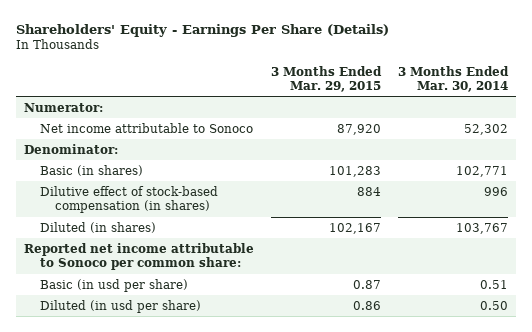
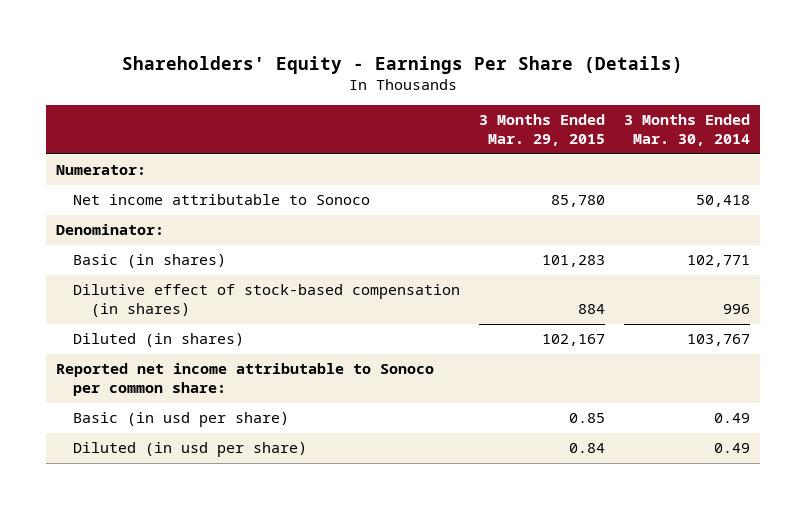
[337,123,382,135] 87,920 -> [551,195,606,208] 85,780
[463,123,508,135] 52,302 -> [696,195,751,208] 50,418
[353,279,382,289] 0.87 -> [569,413,606,424] 0.85
[479,279,508,289] 0.51 -> [714,413,751,424] 0.49
[353,300,382,310] 0.86 -> [569,443,606,454] 0.84
[479,300,508,310] 0.50 -> [714,443,751,454] 0.49

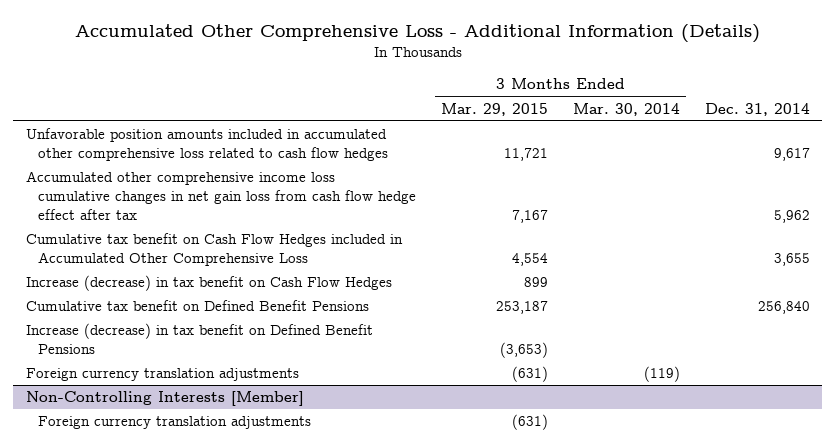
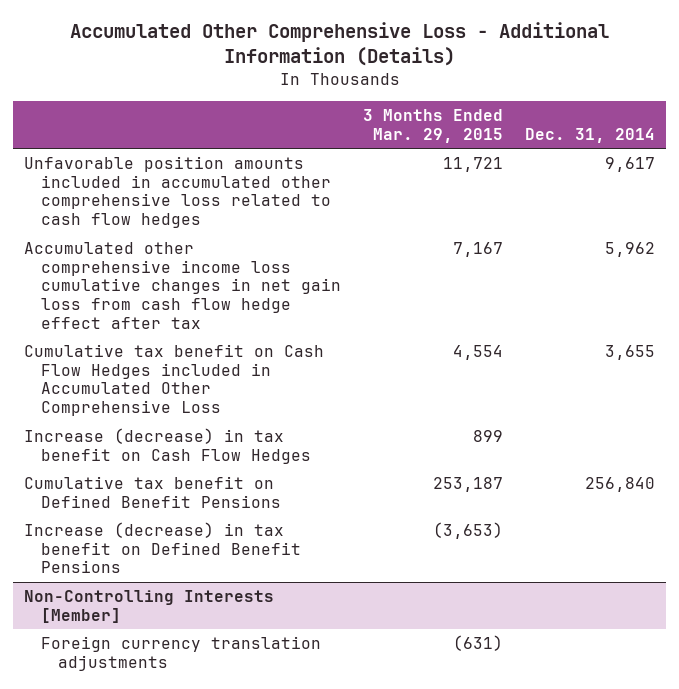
[572,102,680,116] Mar. 30, 2014 -> none
[25,368,299,382] Foreign currency translation adjustments -> none

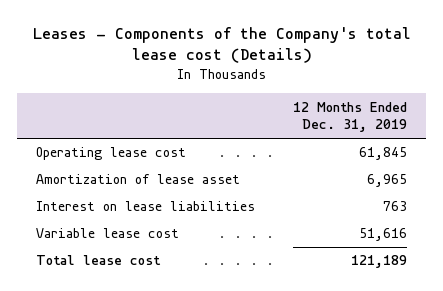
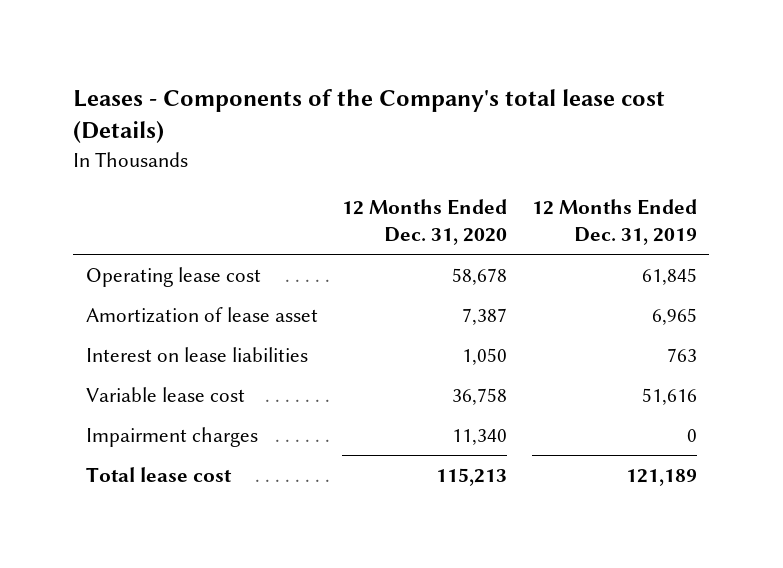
none -> [342,199,508,246] 12 Months Ended Dec. 31, 2020
none -> [85,426,258,447] Impairment charges

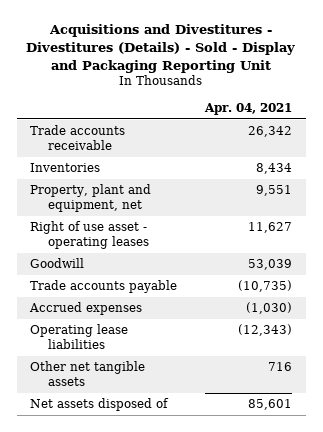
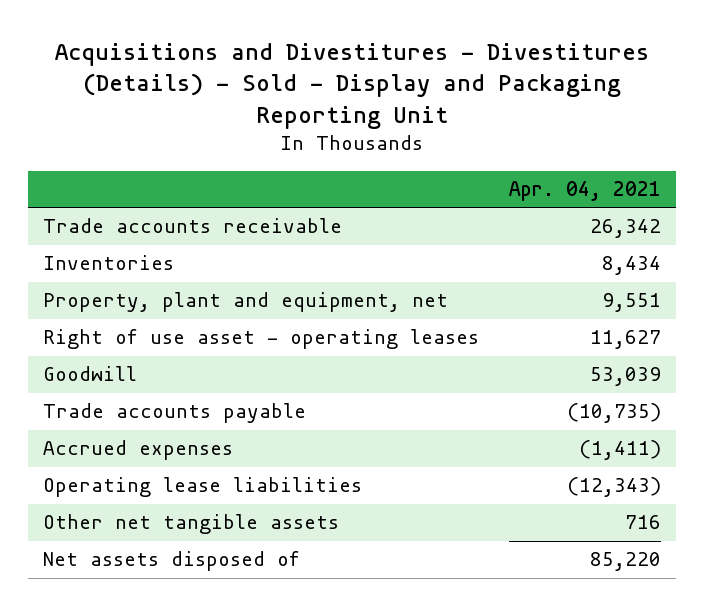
[246,302,293,315] (1,030) -> [578,440,661,461] (1,411)
[248,399,293,411] 85,601 -> [589,552,661,572] 85,220

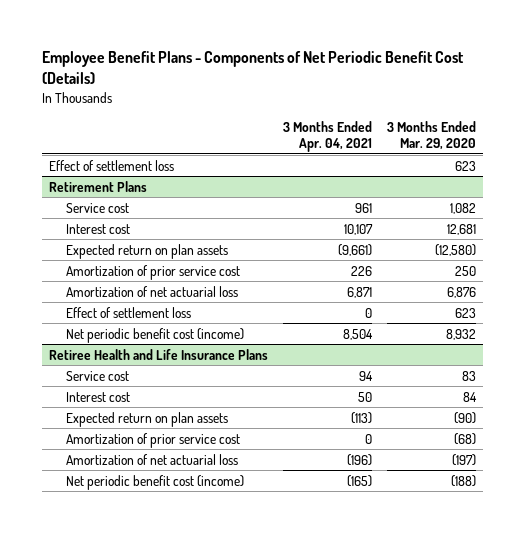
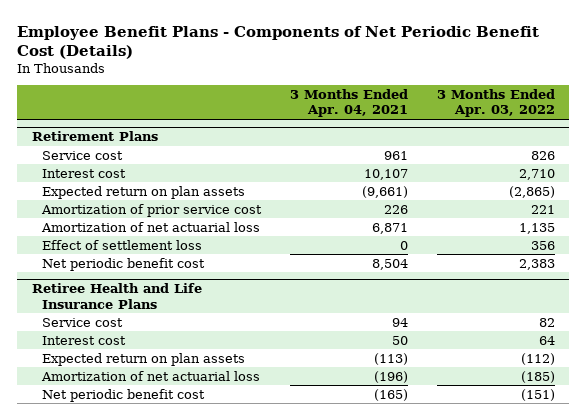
[386,120,476,150] 3 Months Ended Mar. 29, 2020 -> none
none -> [436,89,555,118] 3 Months Ended Apr. 03, 2022
[49,159,175,171] Effect of settlement loss -> none
[66,327,245,343] Net periodic benefit cost (income) -> [41,257,205,271] Net periodic benefit cost
[66,432,241,448] Amortization of prior service cost -> none
[66,474,245,490] Net periodic benefit cost (income) -> [41,388,205,402] Net periodic benefit cost

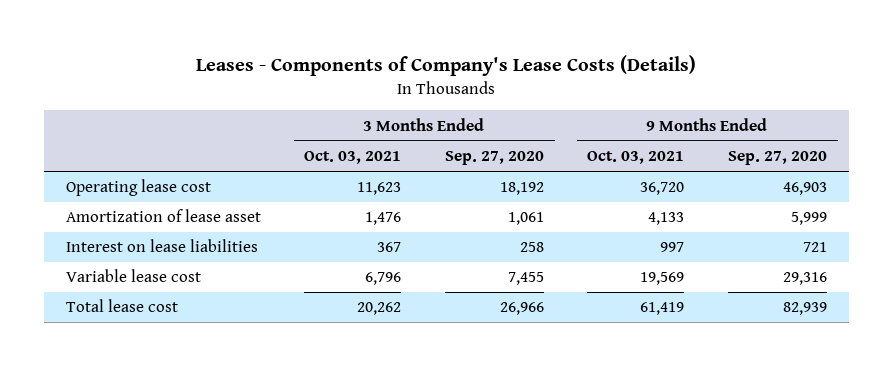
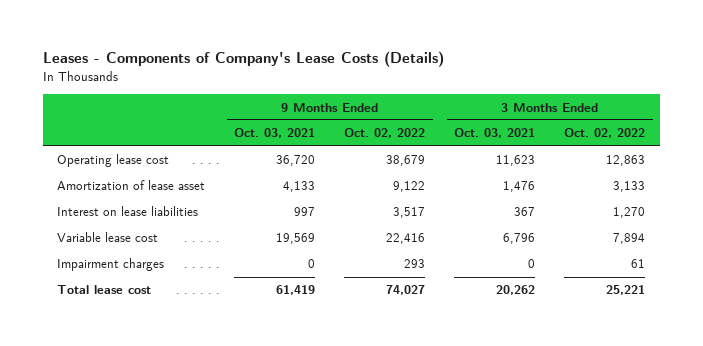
[444,151,544,166] Sep. 27, 2020 -> none
[727,151,827,166] Sep. 27, 2020 -> none
none -> [344,128,426,139] Oct. 02, 2022
none -> [564,128,646,139] Oct. 02, 2022
none -> [57,258,165,272] Impairment charges

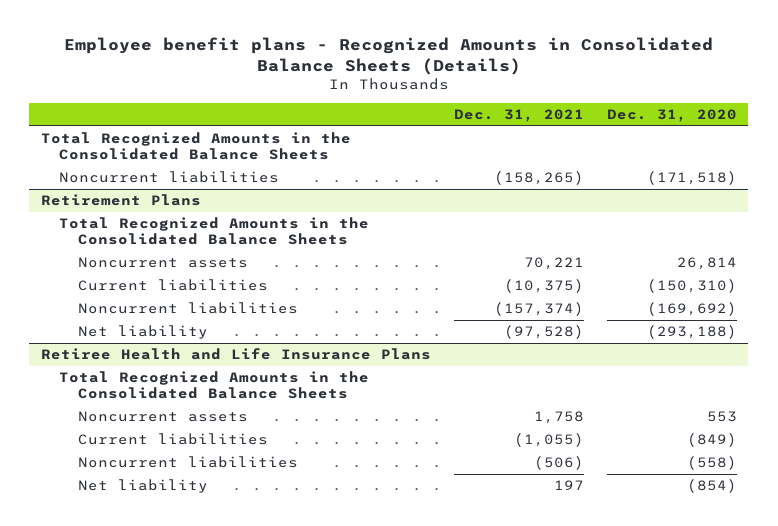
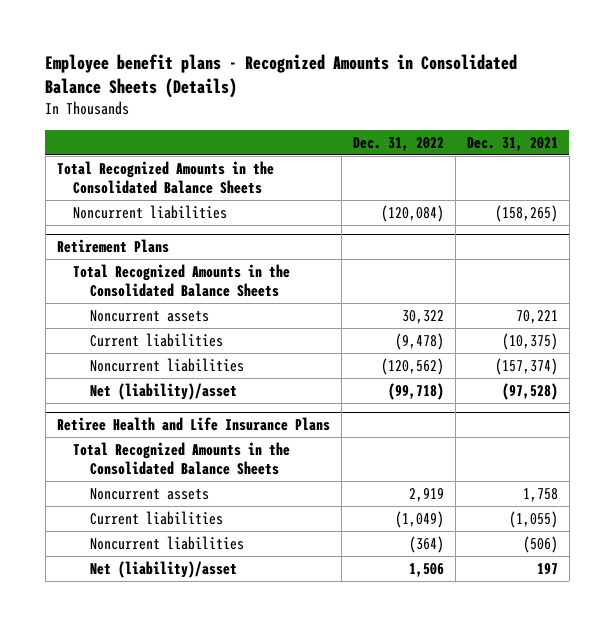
[606,108,737,122] Dec. 31, 2020 -> none
none -> [352,136,444,151] Dec. 31, 2022
[77,325,208,340] Net liability -> [89,382,237,400] Net (liability)/asset
[77,479,208,494] Net liability -> [89,560,237,578] Net (liability)/asset

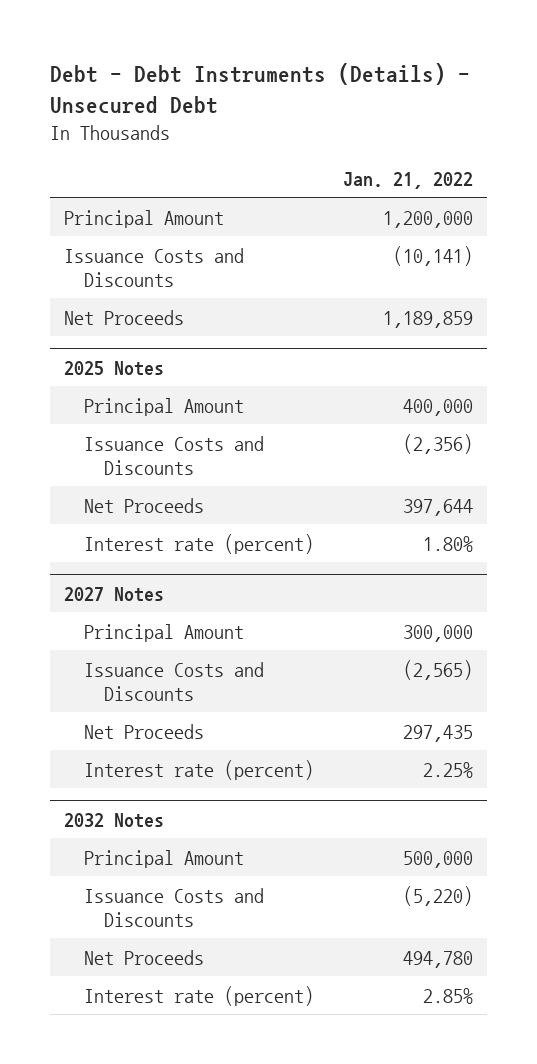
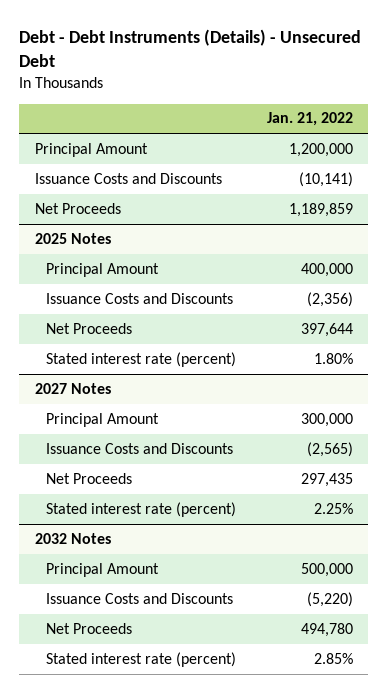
[83,533,314,554] Interest rate (percent) -> [45,351,236,367] Stated interest rate (percent)
[83,759,314,780] Interest rate (percent) -> [45,501,236,517] Stated interest rate (percent)
[83,985,314,1006] Interest rate (percent) -> [45,651,236,667] Stated interest rate (percent)

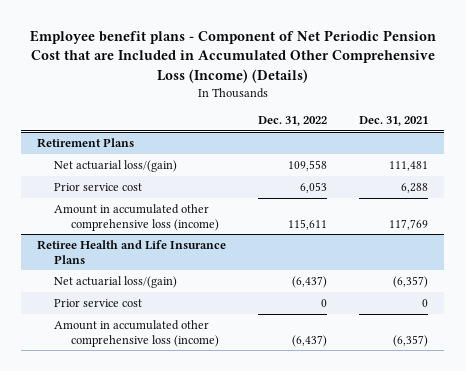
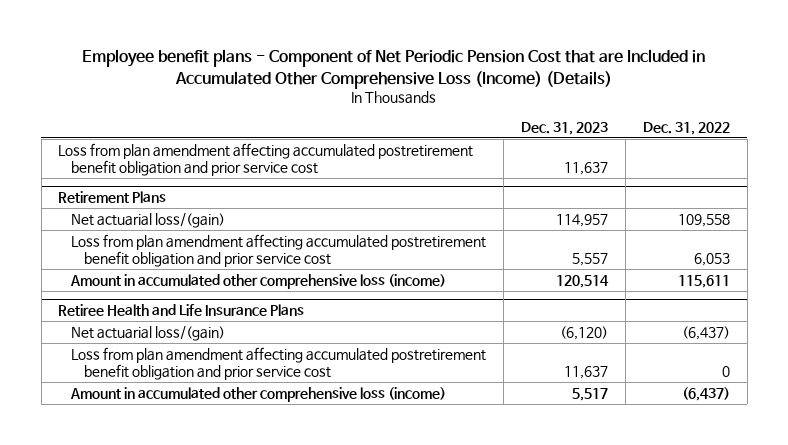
[359,115,429,126] Dec. 31, 2021 -> none
none -> [521,122,609,136] Dec. 31, 2023
none -> [58,142,474,177] Loss from plan amendment affecting accumulated postretirement benefit obligation and prior service cost
[54,182,143,191] Prior service cost -> [71,233,487,268] Loss from plan amendment affecting accumulated postretirement benefit obligation and prior service cost
[54,298,143,307] Prior service cost -> [71,346,487,381] Loss from plan amendment affecting accumulated postretirement benefit obligation and prior service cost

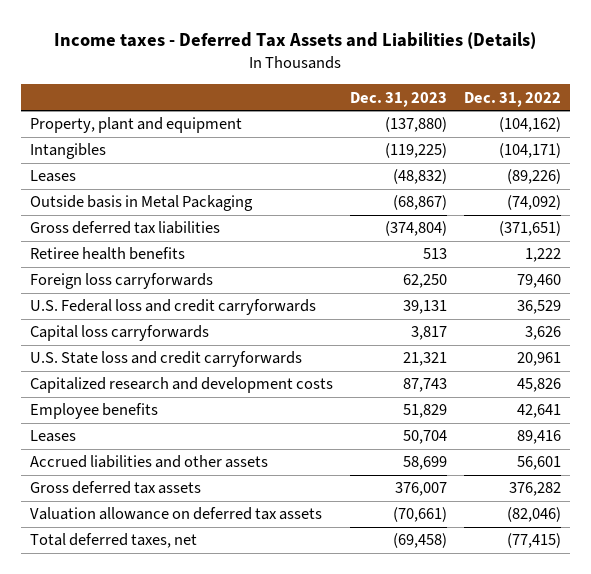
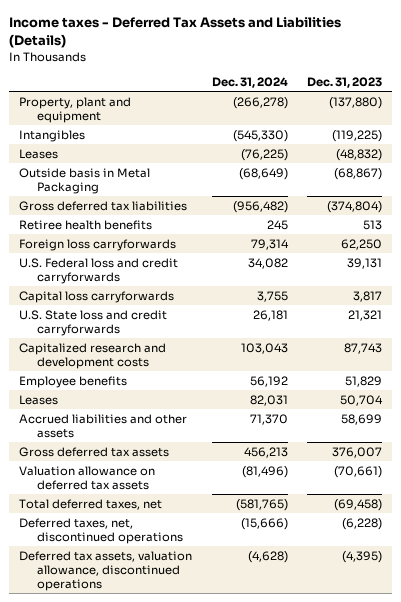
[464,91,562,107] Dec. 31, 2022 -> none
none -> [211,76,288,88] Dec. 31, 2024
none -> [19,517,183,544] Deferred taxes, net, discontinued operations
none -> [19,550,193,591] Deferred tax assets, valuation allowance, discontinued operations

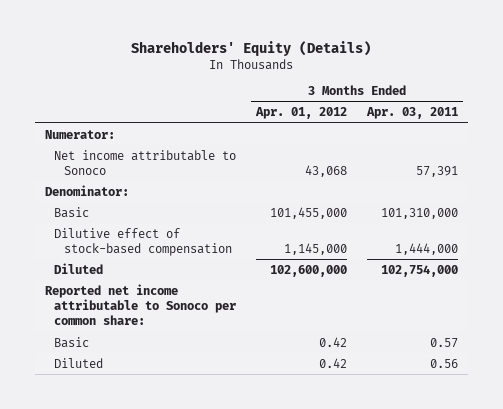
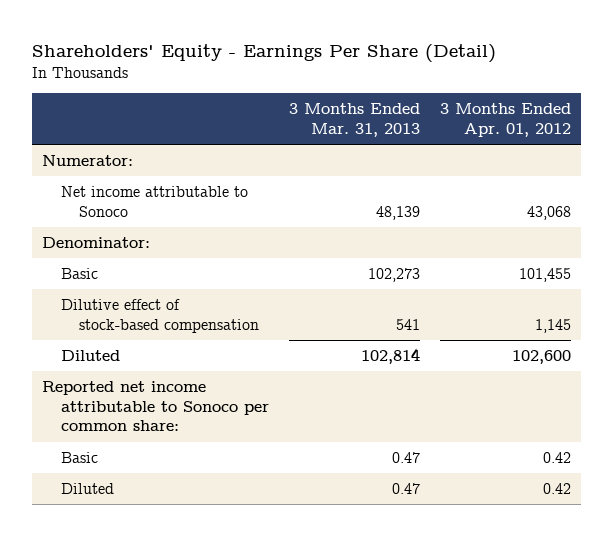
[131,40,372,56] Shareholders' Equity (Details) -> [32,43,497,63] Shareholders' Equity - Earnings Per Share (Detail)
[366,107,459,120] Apr. 03, 2011 -> none
none -> [288,103,420,138] 3 Months Ended Mar. 31, 2013
[270,206,348,219] 101,455,000 -> [518,268,571,283] 101,455
[284,242,348,255] 1,145,000 -> [534,318,571,333] 1,145
[270,264,348,277] 102,600,000 -> [511,350,571,365] 102,600

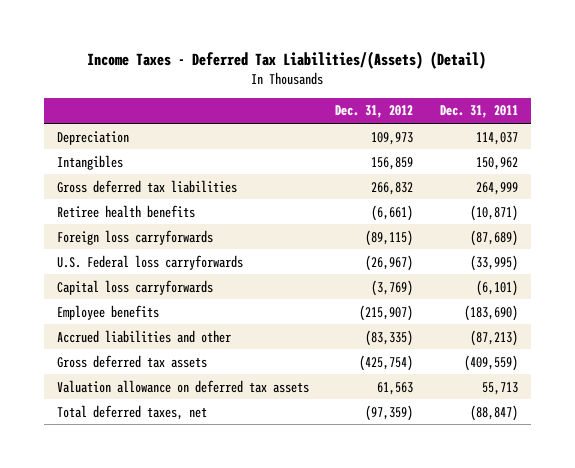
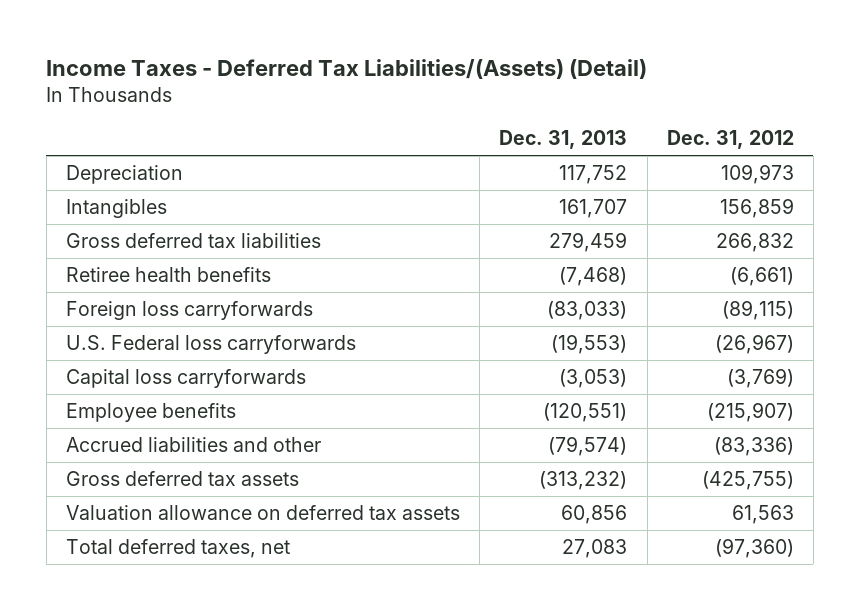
[439,105,518,119] Dec. 31, 2011 -> none
none -> [499,130,628,150] Dec. 31, 2013
[365,329,414,346] (83,335) -> [713,436,794,456] (83,336)
[359,354,414,371] (425,754) -> [701,470,794,490] (425,755)
[365,404,414,421] (97,359) -> [714,537,794,558] (97,360)

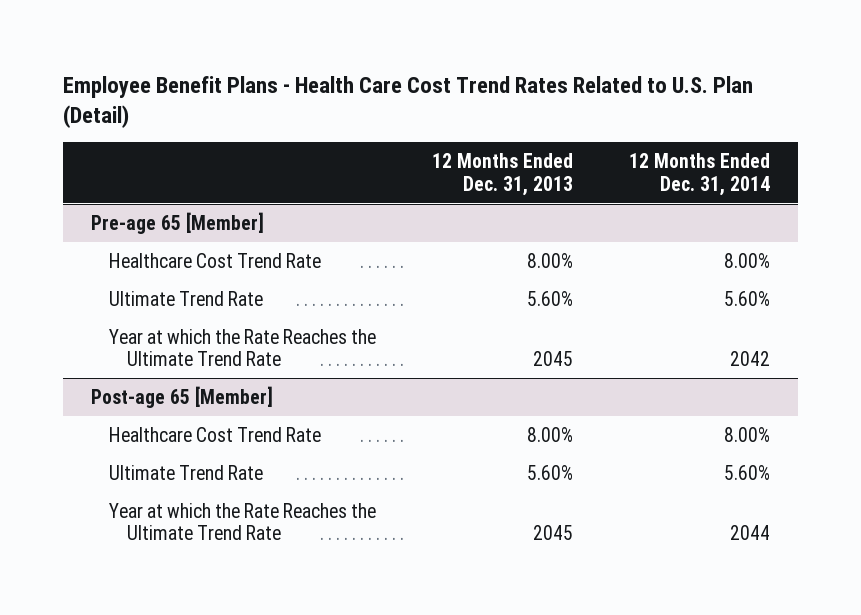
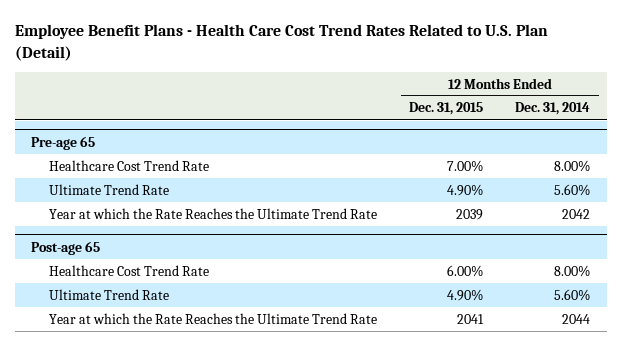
[432,153,574,196] 12 Months Ended Dec. 31, 2013 -> none
none -> [409,102,484,116] Dec. 31, 2015
[91,211,265,234] Pre-age 65 [Member] -> [30,135,95,150] Pre-age 65
[91,385,274,408] Post-age 65 [Member] -> [30,240,100,255] Post-age 65

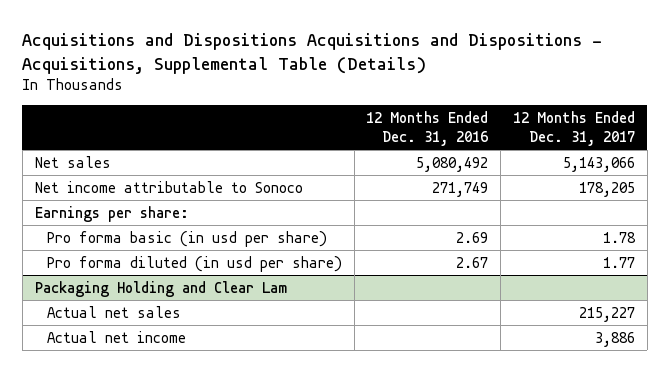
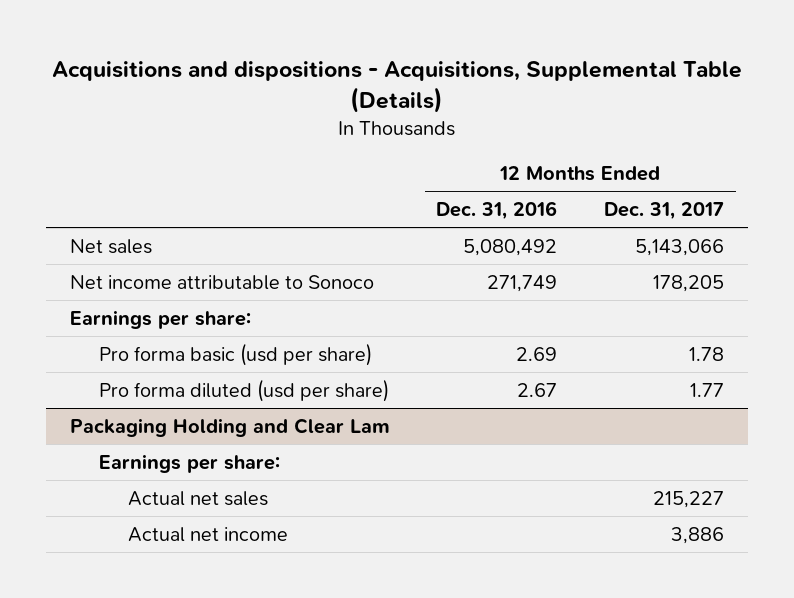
[22,32,603,74] Acquisitions and Dispositions Acquisitions and Dispositions - Acquisitions, Supplemental Table (Details) -> [51,61,742,114] Acquisitions and dispositions - Acquisitions, Supplemental Table (Details)
[46,230,327,247] Pro forma basic (in usd per share) -> [99,342,373,366] Pro forma basic (usd per share)
[46,255,342,272] Pro forma diluted (in usd per share) -> [99,378,390,402] Pro forma diluted (usd per share)
none -> [99,453,281,473] Earnings per share:

